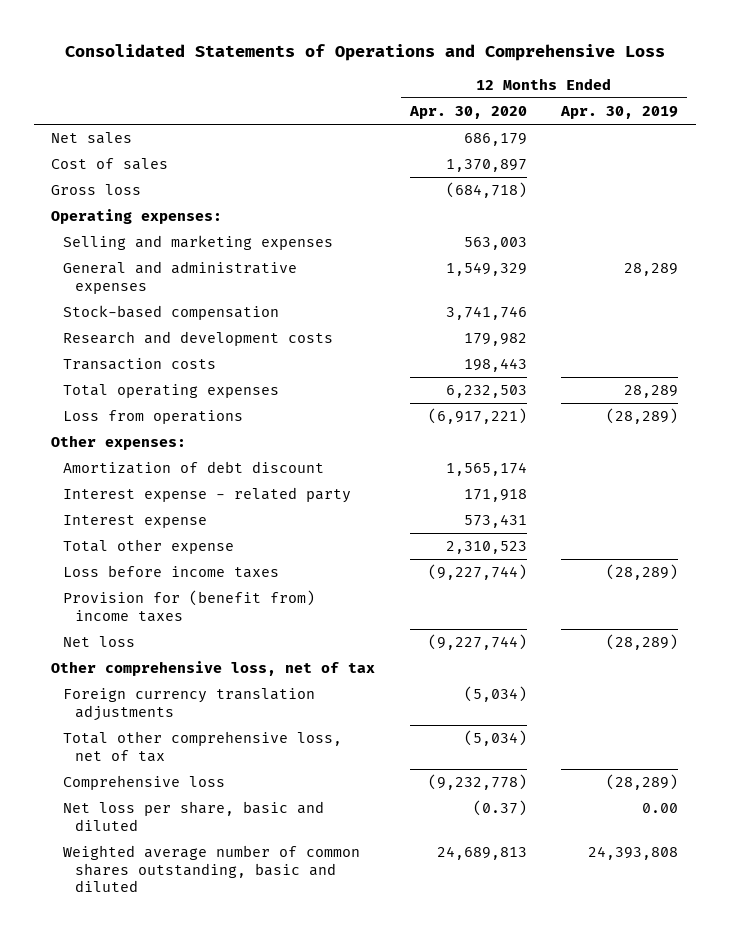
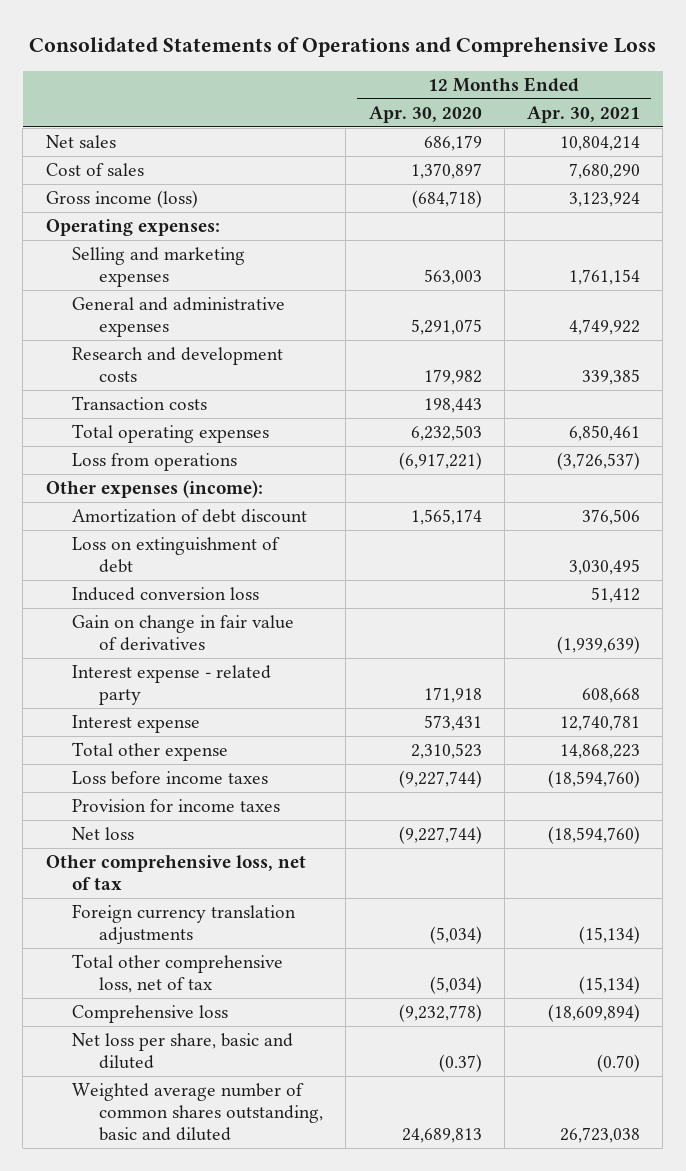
[560,106,679,120] Apr. 30, 2019 -> none
none -> [527,105,641,123] Apr. 30, 2021
[51,184,142,196] Gross loss -> [45,190,198,209] Gross income (loss)
[63,305,280,321] Stock-based compensation -> none
[445,262,527,277] 1,549,329 -> [410,319,482,336] 5,291,075
[51,435,187,451] Other expenses: -> [45,480,263,499] Other expenses (income):
none -> [72,537,281,574] Loss on extinguishment of debt
none -> [72,587,260,602] Induced conversion loss
none -> [72,615,295,652] Gain on change in fair value of derivatives
[63,590,316,622] Provision for (benefit from) income taxes -> [72,799,281,813] Provision for income taxes

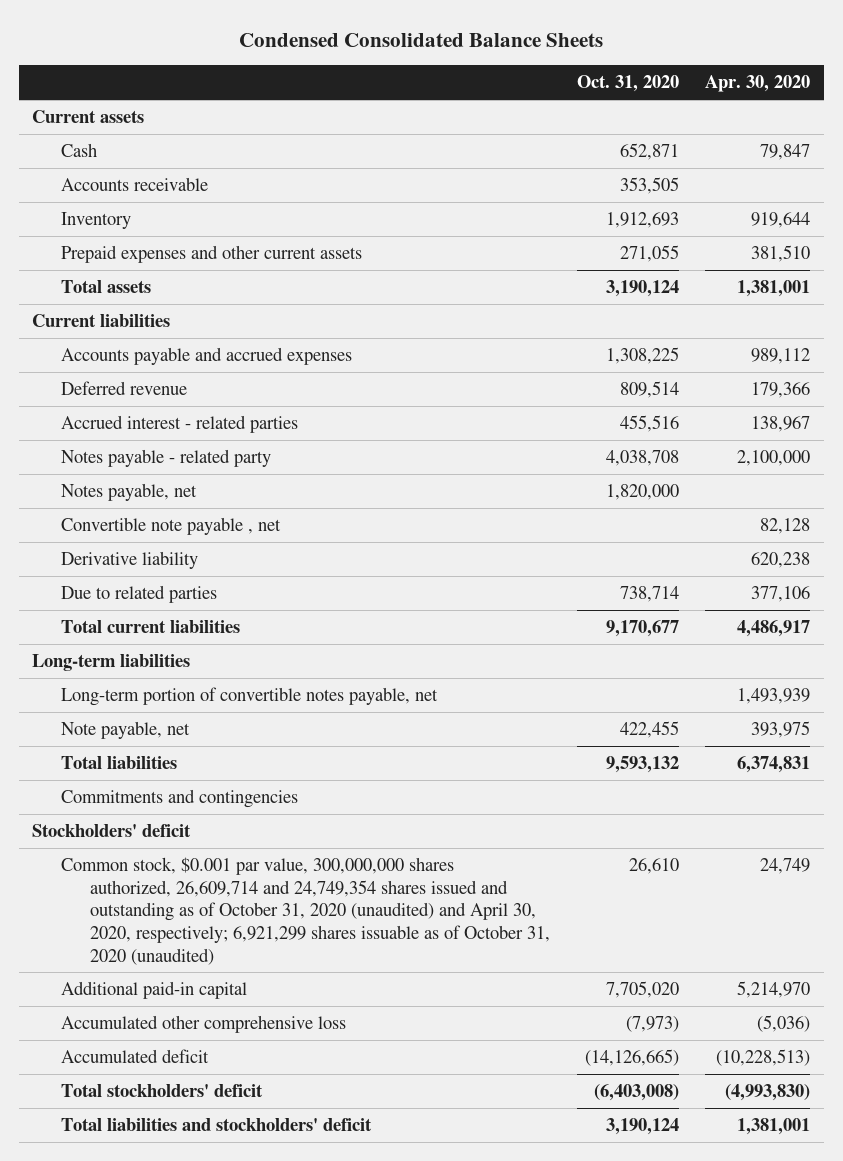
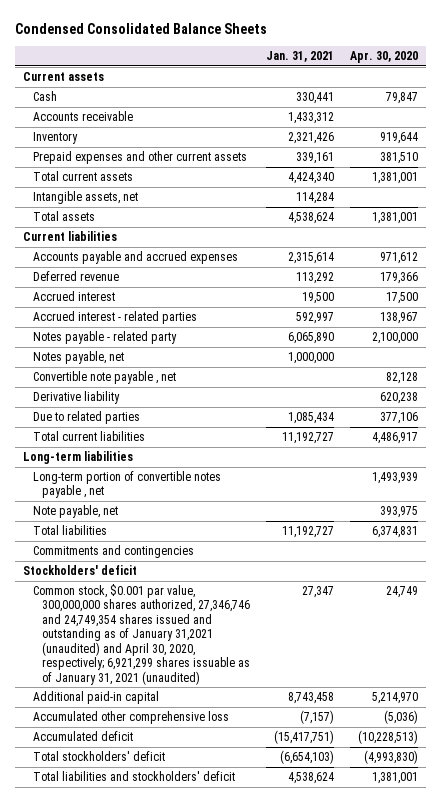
[576,75,679,93] Oct. 31, 2020 -> none
none -> [266,51,335,63] Jan. 31, 2021
none -> [32,171,133,182] Total current assets
none -> [32,191,138,205] Intangible assets, net
[751,347,811,364] 989,112 -> [380,252,419,265] 971,612
none -> [32,291,115,302] Accrued interest
[60,686,438,706] Long-term portion of convertible notes payable, net -> [32,471,221,499] Long-term portion of convertible notes payable , net
[60,856,550,965] Common stock, $0.001 par value, 300,000,000 shares authorized, 26,609,714 and 24,749,354 shares issued and outstanding as of October 31, 2020 (unaudited) and April 30, 2020, respectively; 6,921,299 shares issuable as of October 31, 2020 (unaudited) -> [32,584,251,685] Common stock, $0.001 par value, 300,000,000 shares authorized, 27,346,746 and 24,749,354 shares issued and outstanding as of January 31,2021 (unaudited) and April 30, 2020, respectively; 6,921,299 shares issuable as of January 31, 2021 (unaudited)

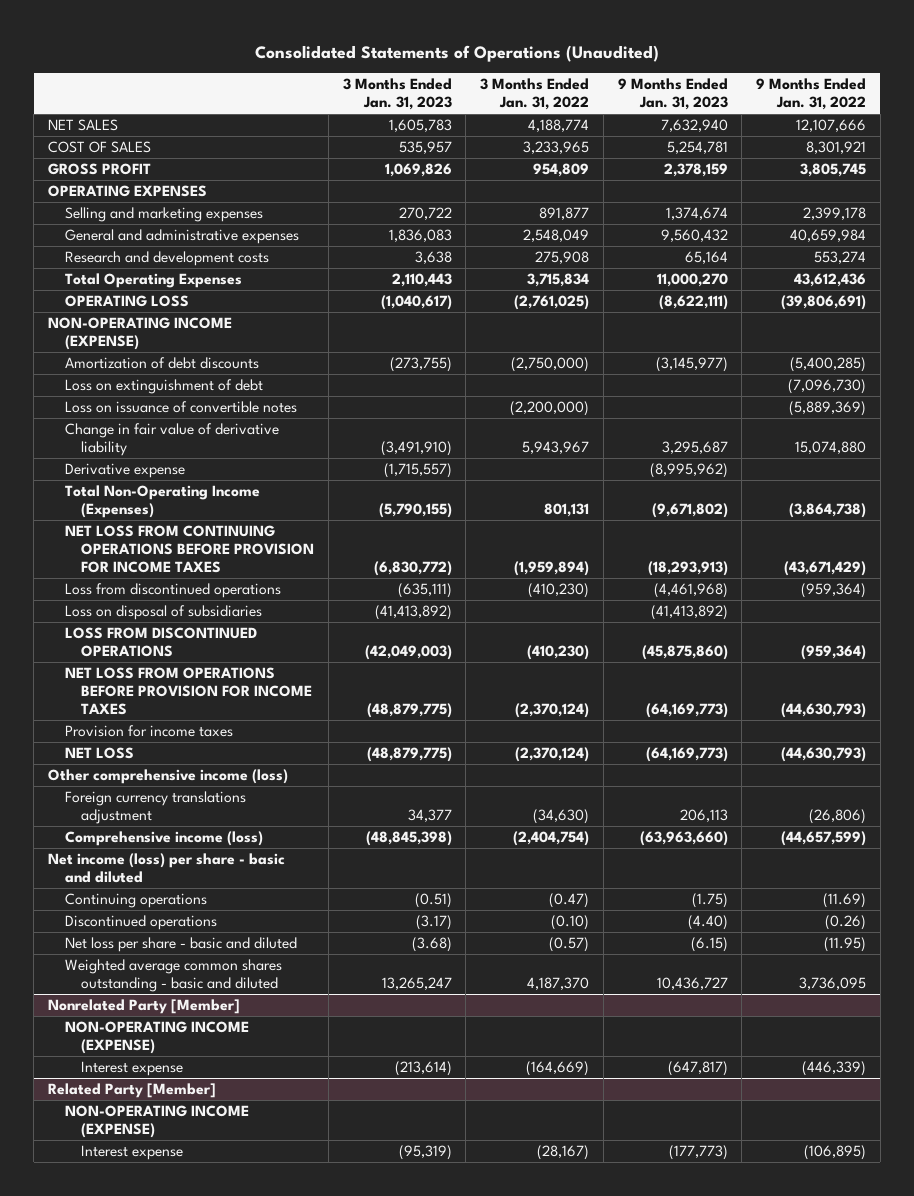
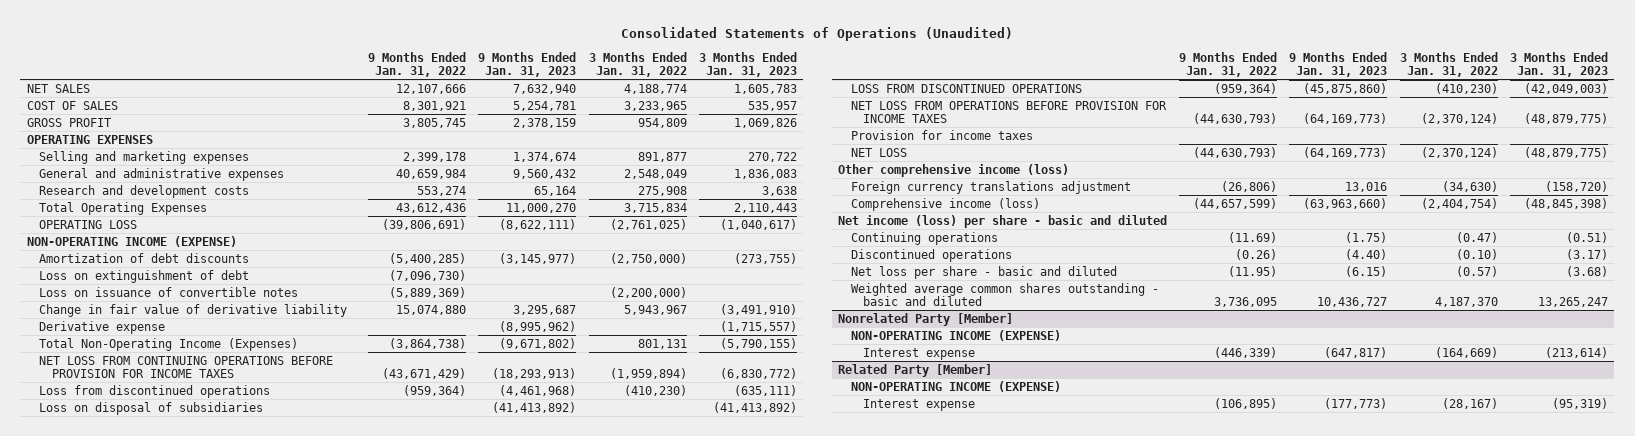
[407,809,452,823] 34,377 -> [1545,180,1609,192] (158,720)
[679,809,728,823] 206,113 -> [1345,181,1388,192] 13,016

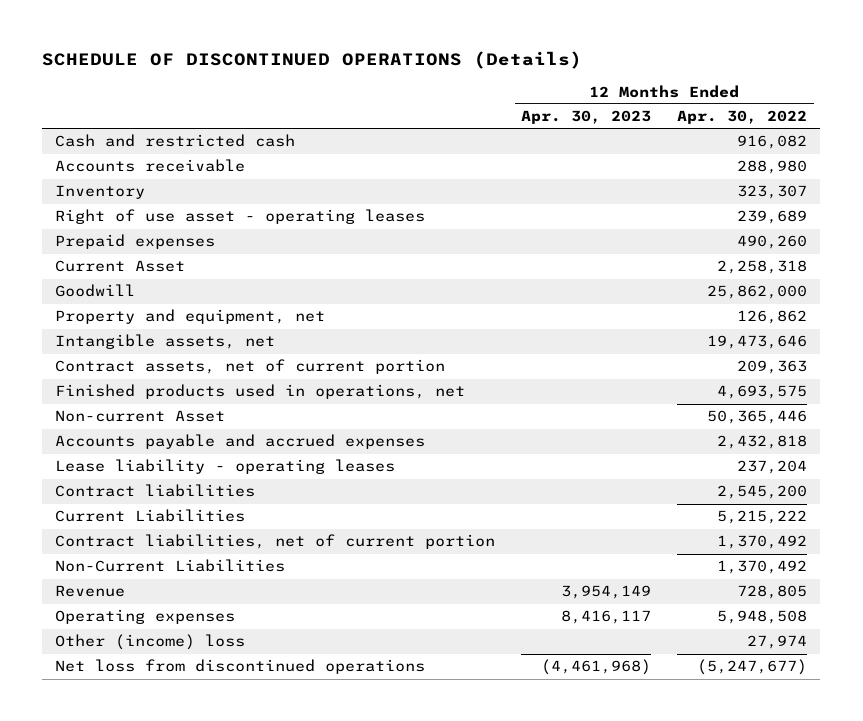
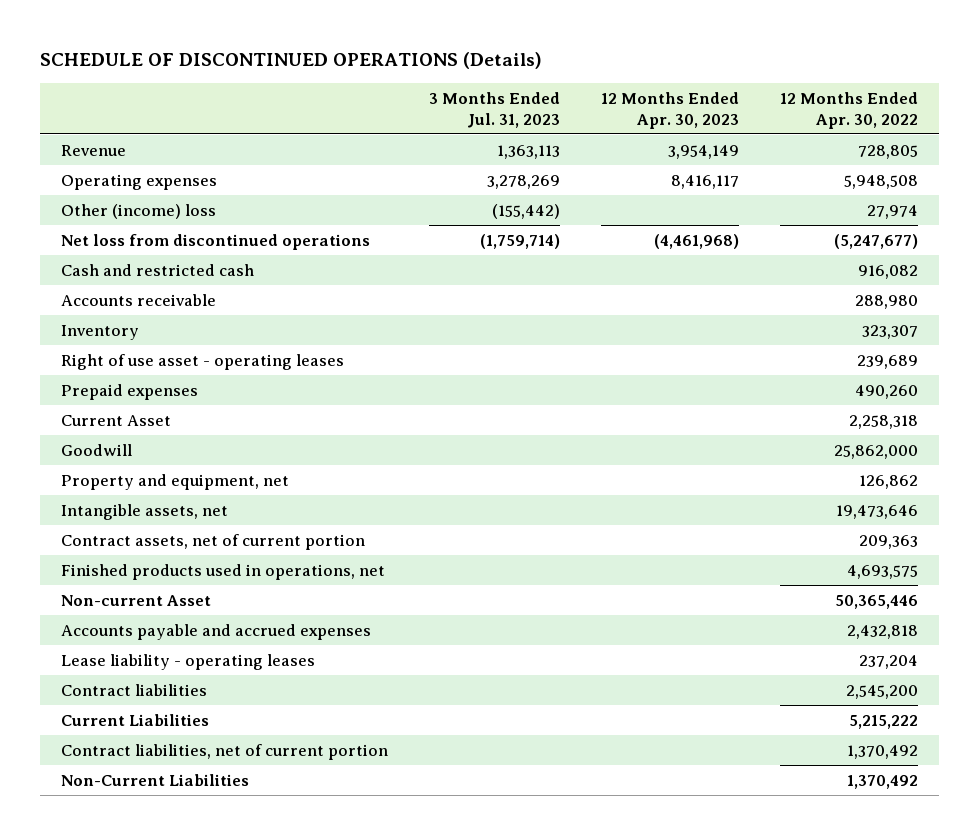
none -> [429,91,561,128] 3 Months Ended Jul. 31, 2023
[55,585,126,598] Revenue -> [60,144,126,156] Revenue
[55,609,236,625] Operating expenses -> [60,173,217,190] Operating expenses
[55,634,246,651] Other (income) loss -> [60,203,216,219] Other (income) loss
[55,659,426,675] Net loss from discontinued operations -> [60,233,370,250] Net loss from discontinued operations

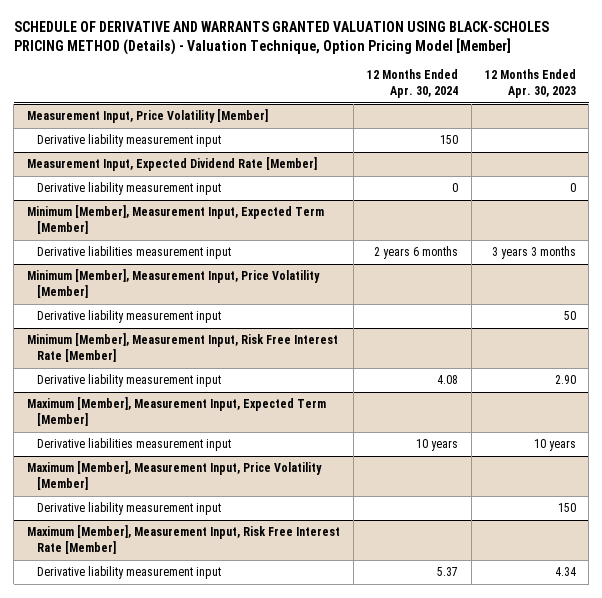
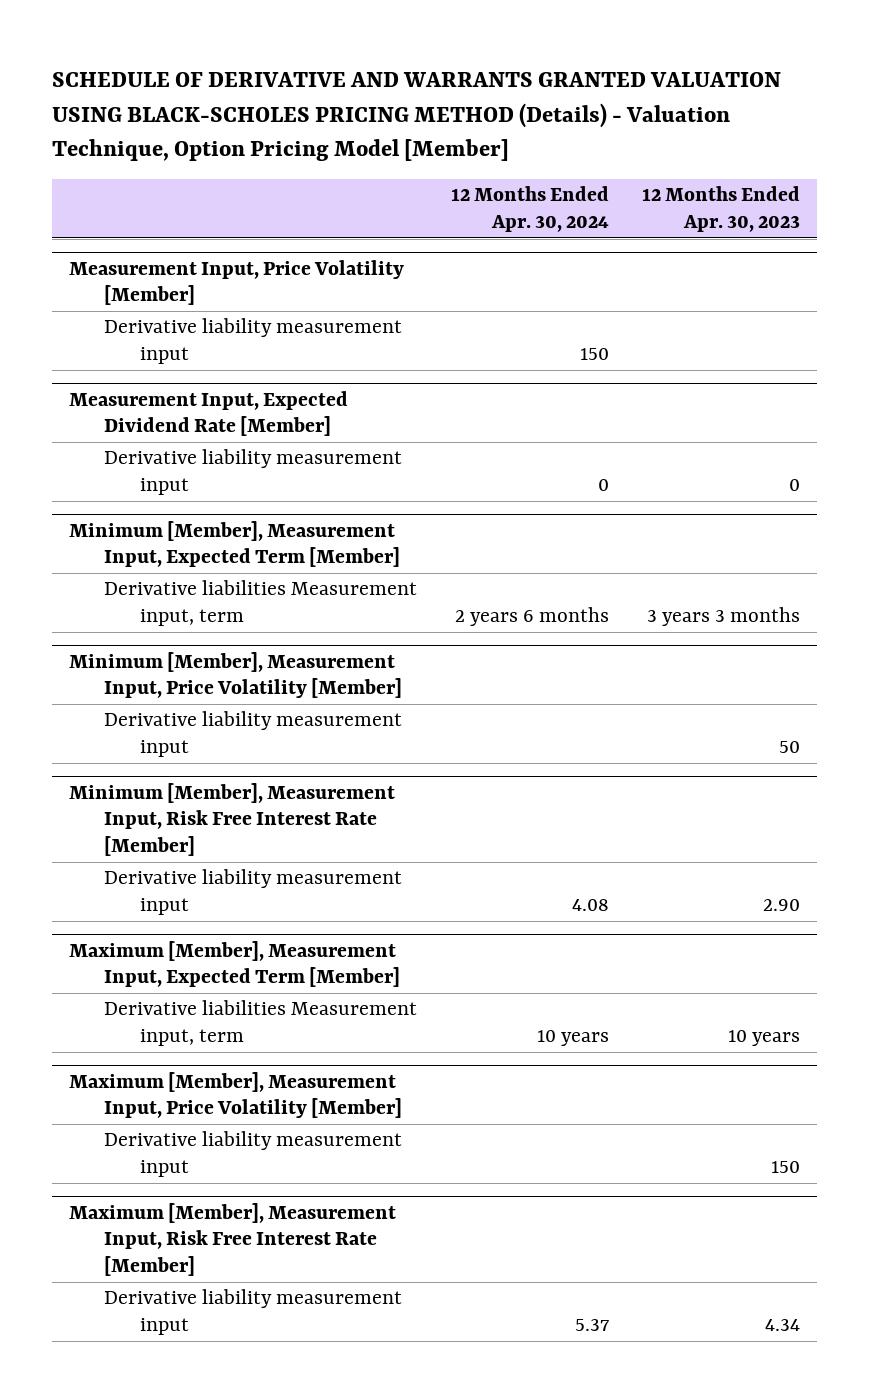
[36,246,231,260] Derivative liabilities measurement input -> [104,580,418,627] Derivative liabilities Measurement input, term
[36,438,231,452] Derivative liabilities measurement input -> [104,1000,418,1047] Derivative liabilities Measurement input, term

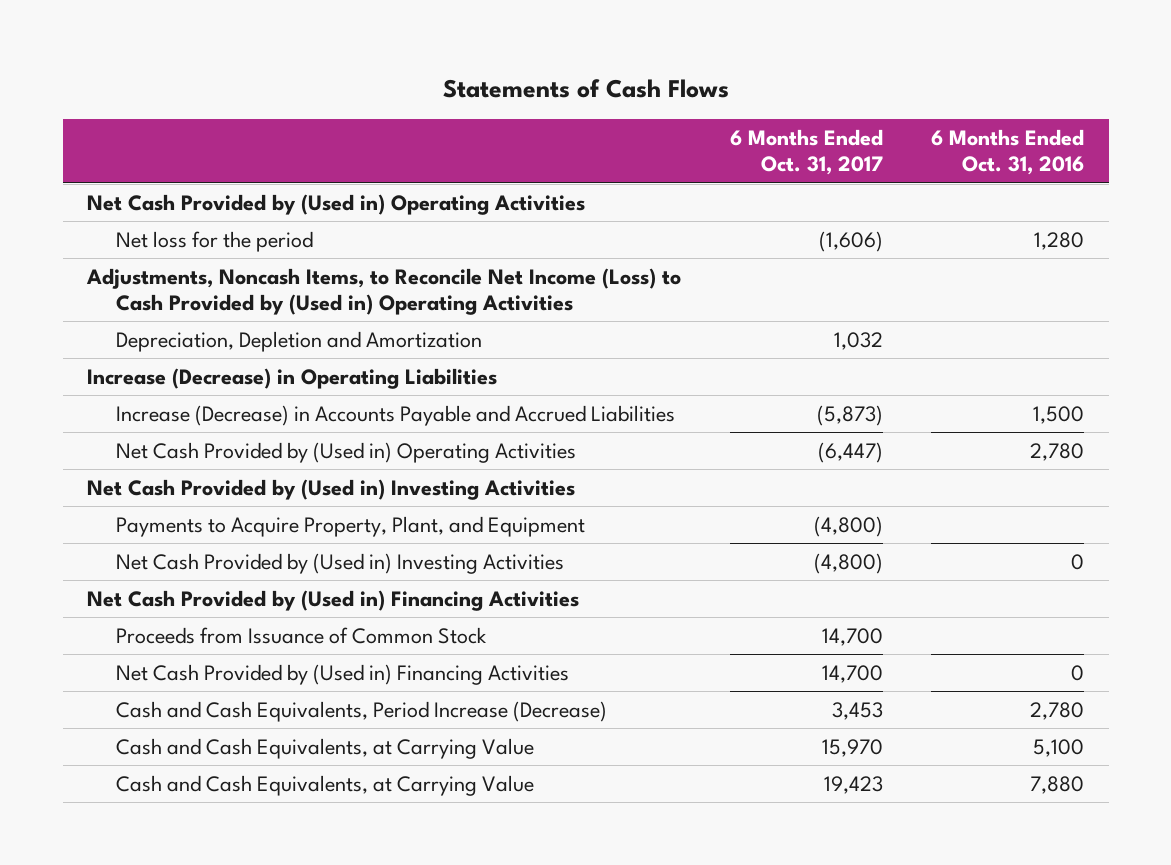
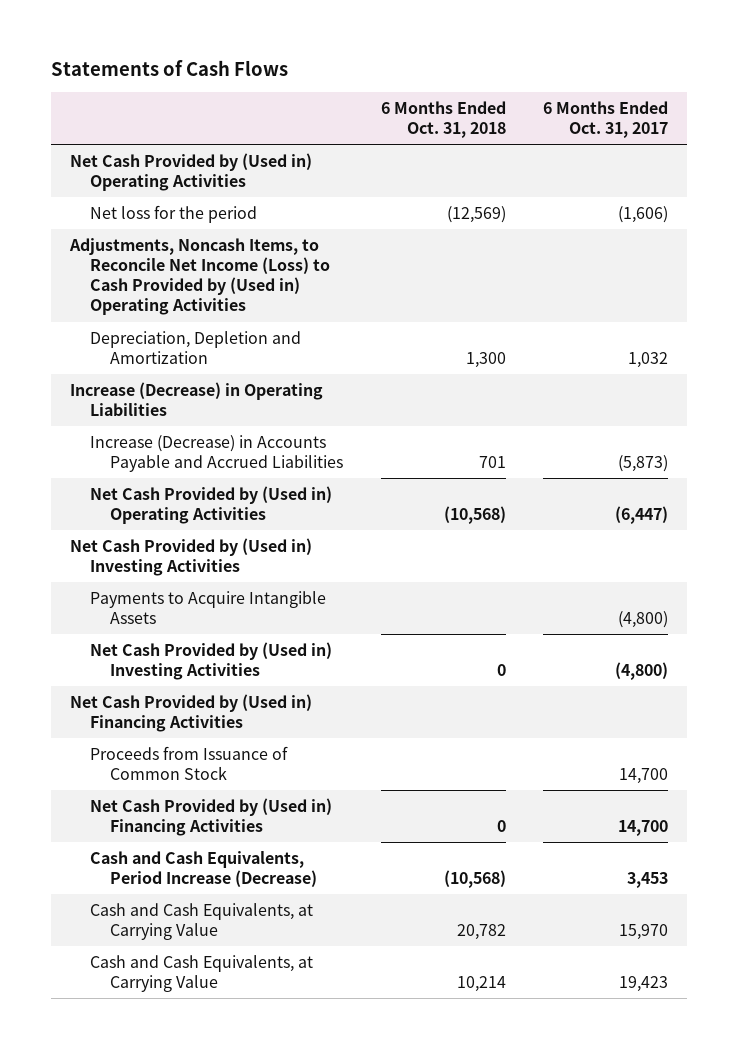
[931,129,1085,176] 6 Months Ended Oct. 31, 2016 -> none
none -> [380,100,506,139] 6 Months Ended Oct. 31, 2018
[116,515,586,537] Payments to Acquire Property, Plant, and Equipment -> none
none -> [89,591,326,625] Payments to Acquire Intangible Assets

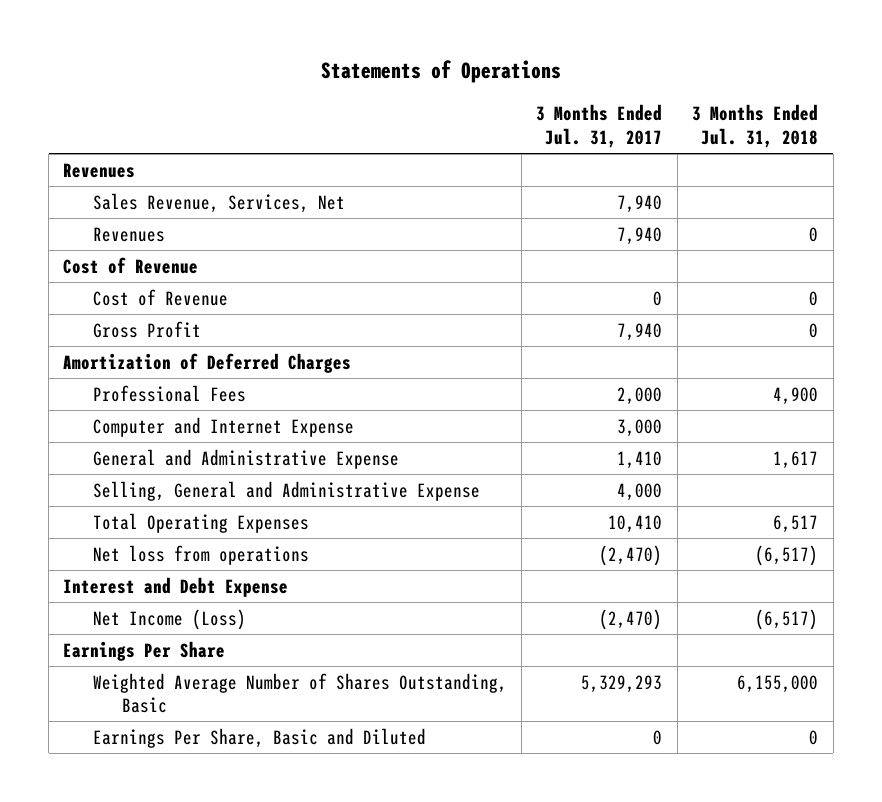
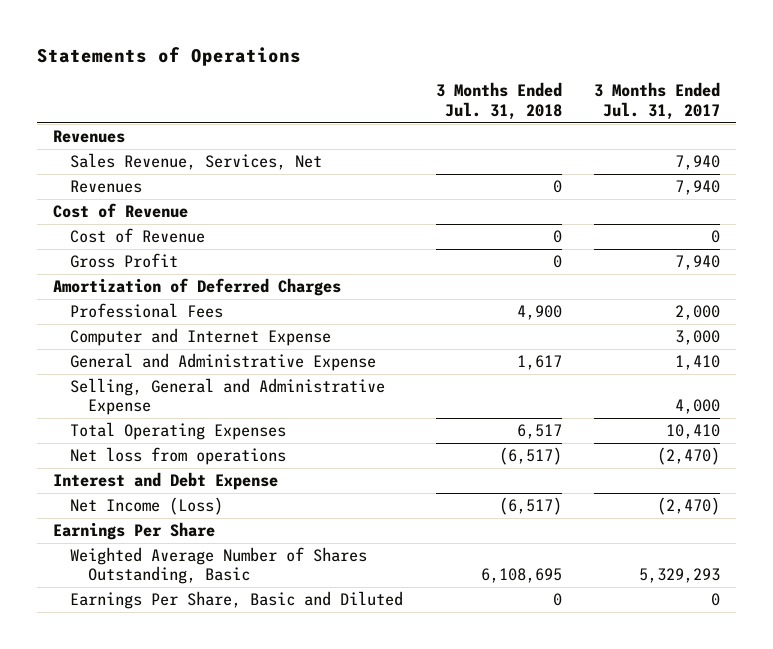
[737,674,819,693] 6,155,000 -> [480,568,562,584] 6,108,695

